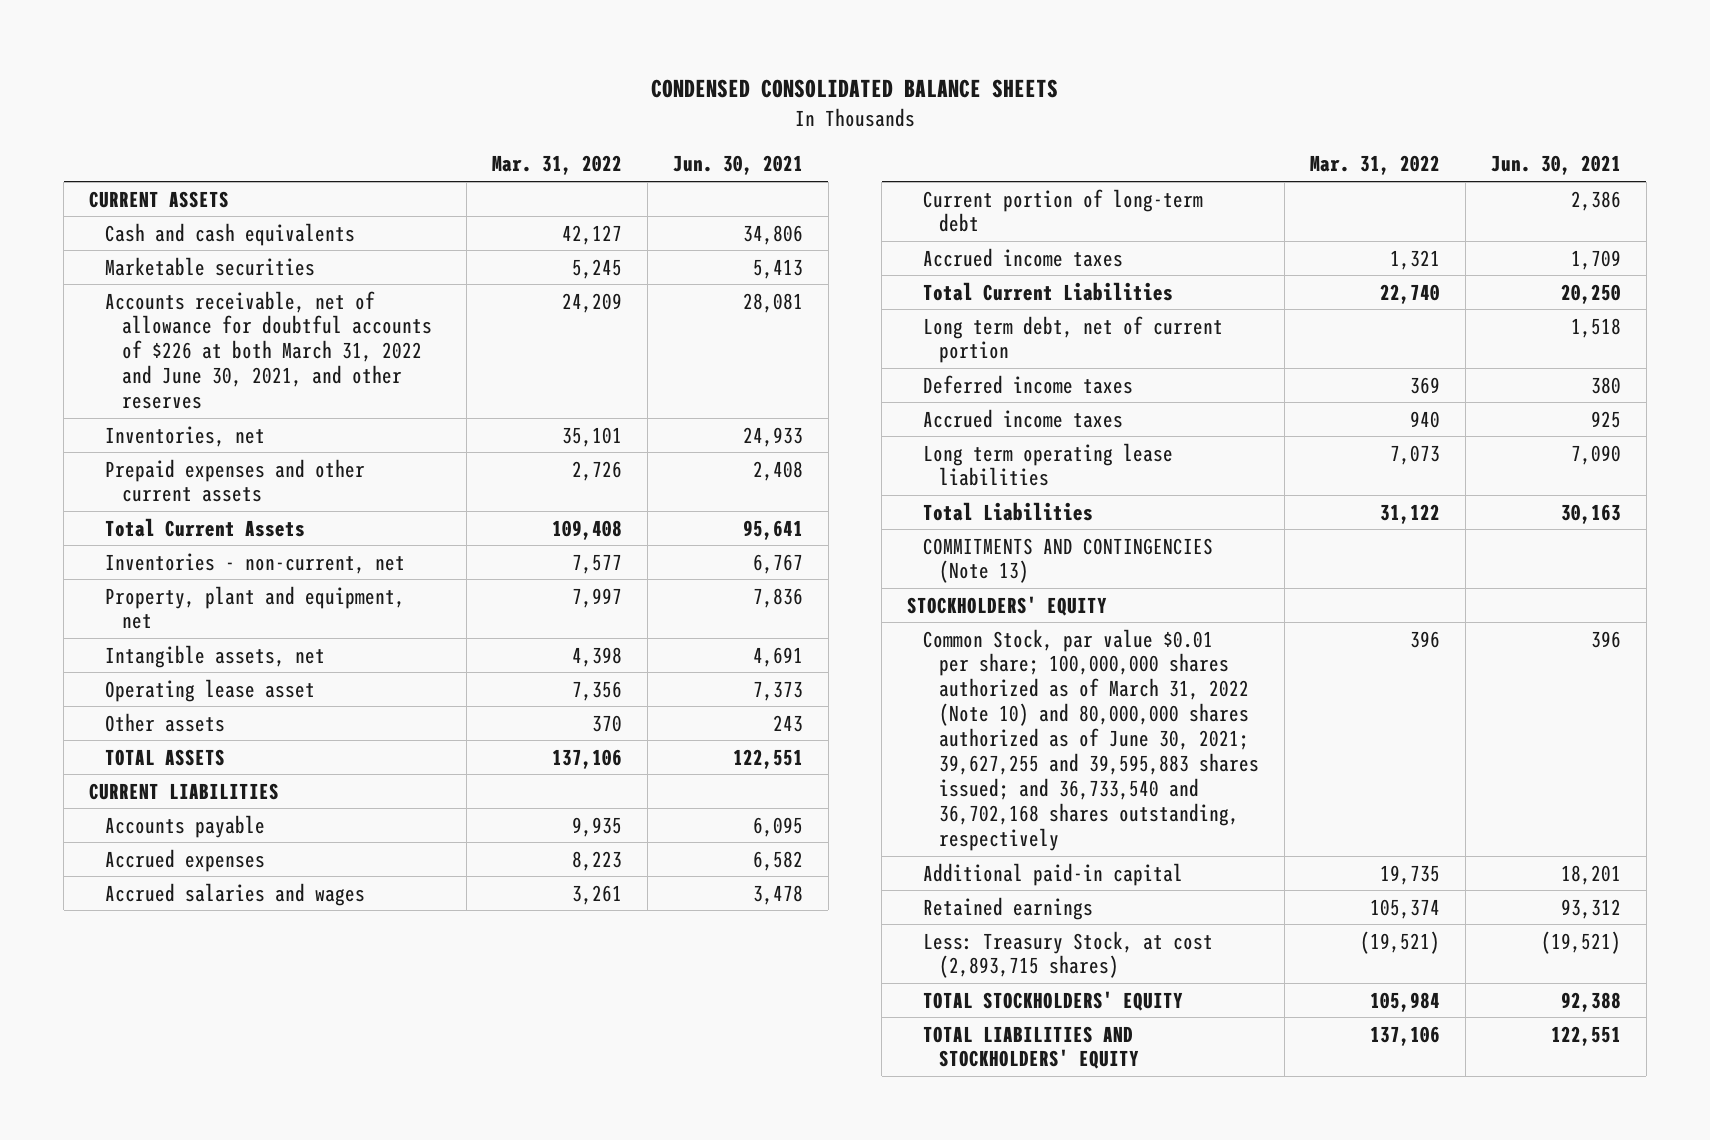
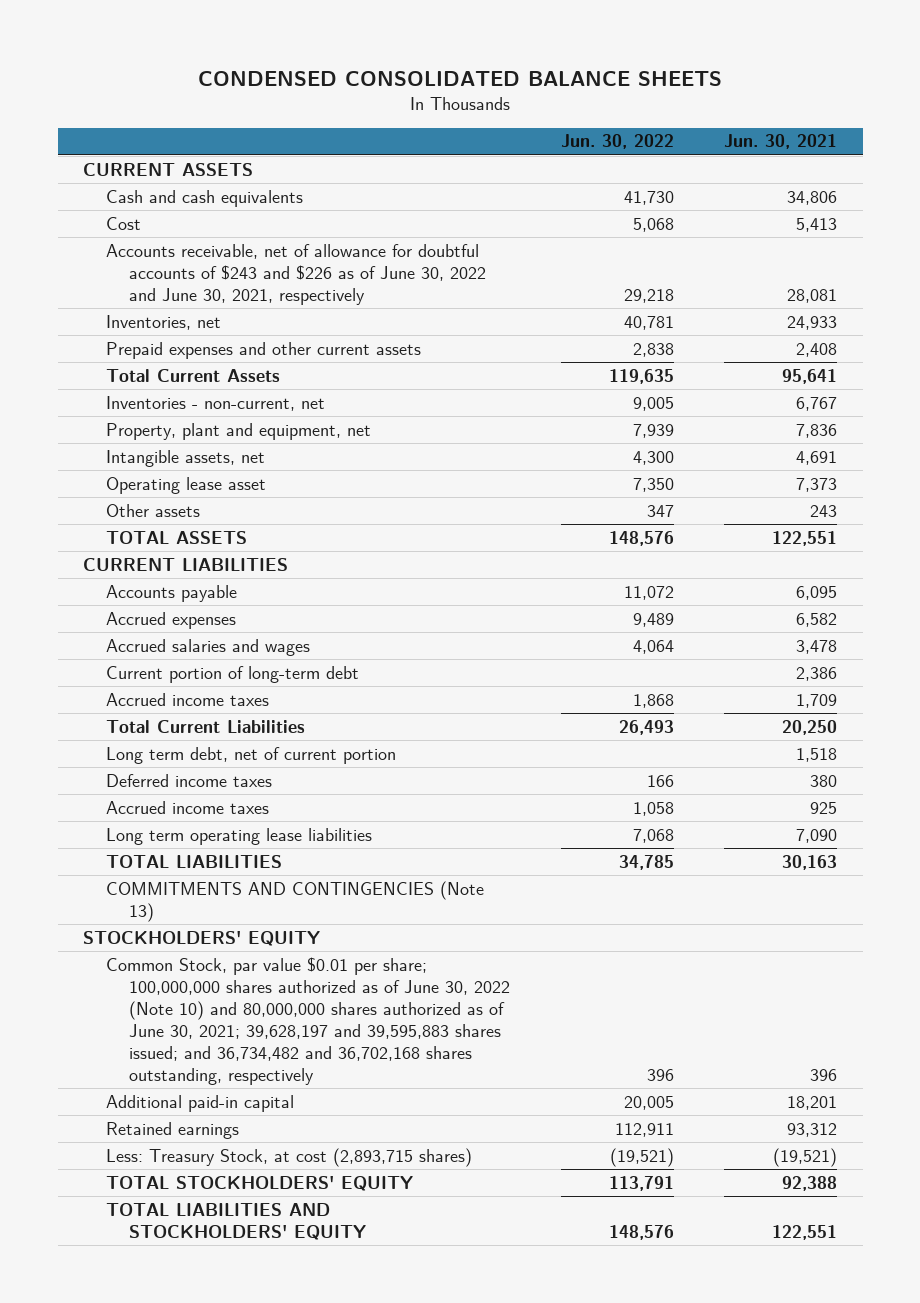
[492,155,623,176] Mar. 31, 2022 -> none
none -> [560,134,674,150] Jun. 30, 2022
[105,256,316,276] Marketable securities -> [106,216,142,230] Cost
[105,290,432,410] Accounts receivable, net of allowance for doubtful accounts of $226 at both March 31, 2022 and June 30, 2021, and other reserves -> [106,243,487,305] Accounts receivable, net of allowance for doubtful accounts of $243 and $226 as of June 30, 2022 and June 30, 2021, respectively
[923,501,1094,521] Total Liabilities -> [106,854,283,868] TOTAL LIABILITIES
[923,628,1260,852] Common Stock, par value $0.01 per share; 100,000,000 shares authorized as of March 31, 2022 (Note 10) and 80,000,000 shares authorized as of June 30, 2021; 39,627,255 and 39,595,883 shares issued; and 36,733,540 and 36,702,168 shares outstanding, respectively -> [106,956,511,1085] Common Stock, par value $0.01 per share; 100,000,000 shares authorized as of June 30, 2022 (Note 10) and 80,000,000 shares authorized as of June 30, 2021; 39,628,197 and 39,595,883 shares issued; and 36,734,482 and 36,702,168 shares outstanding, respectively

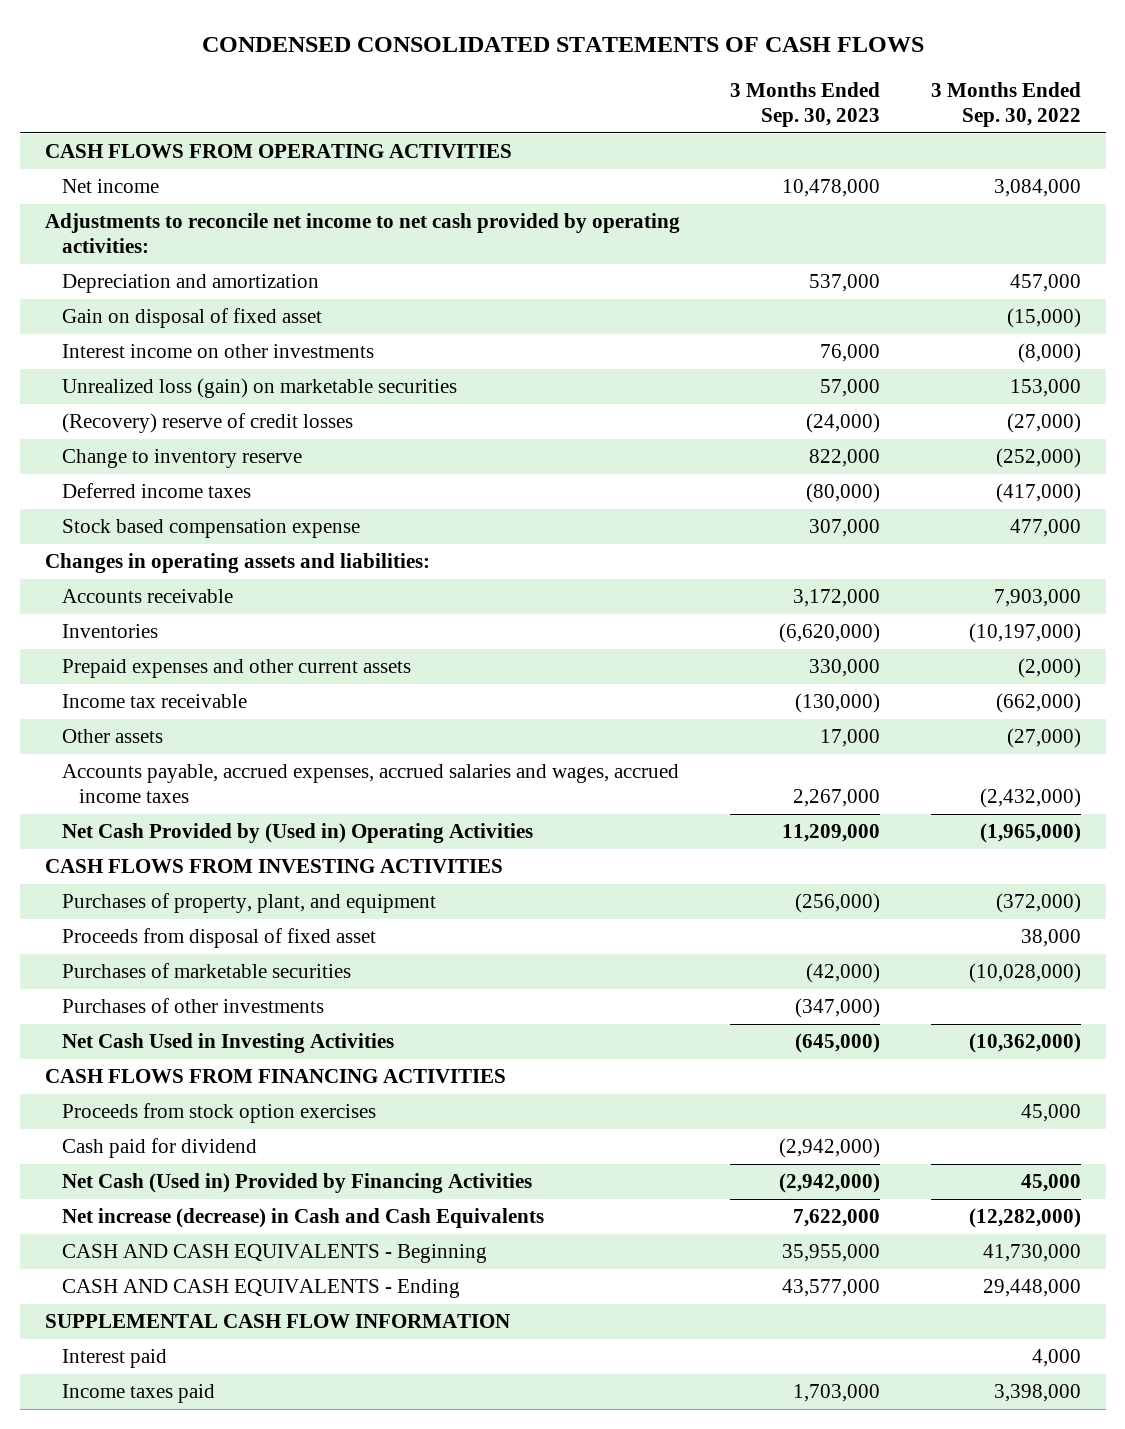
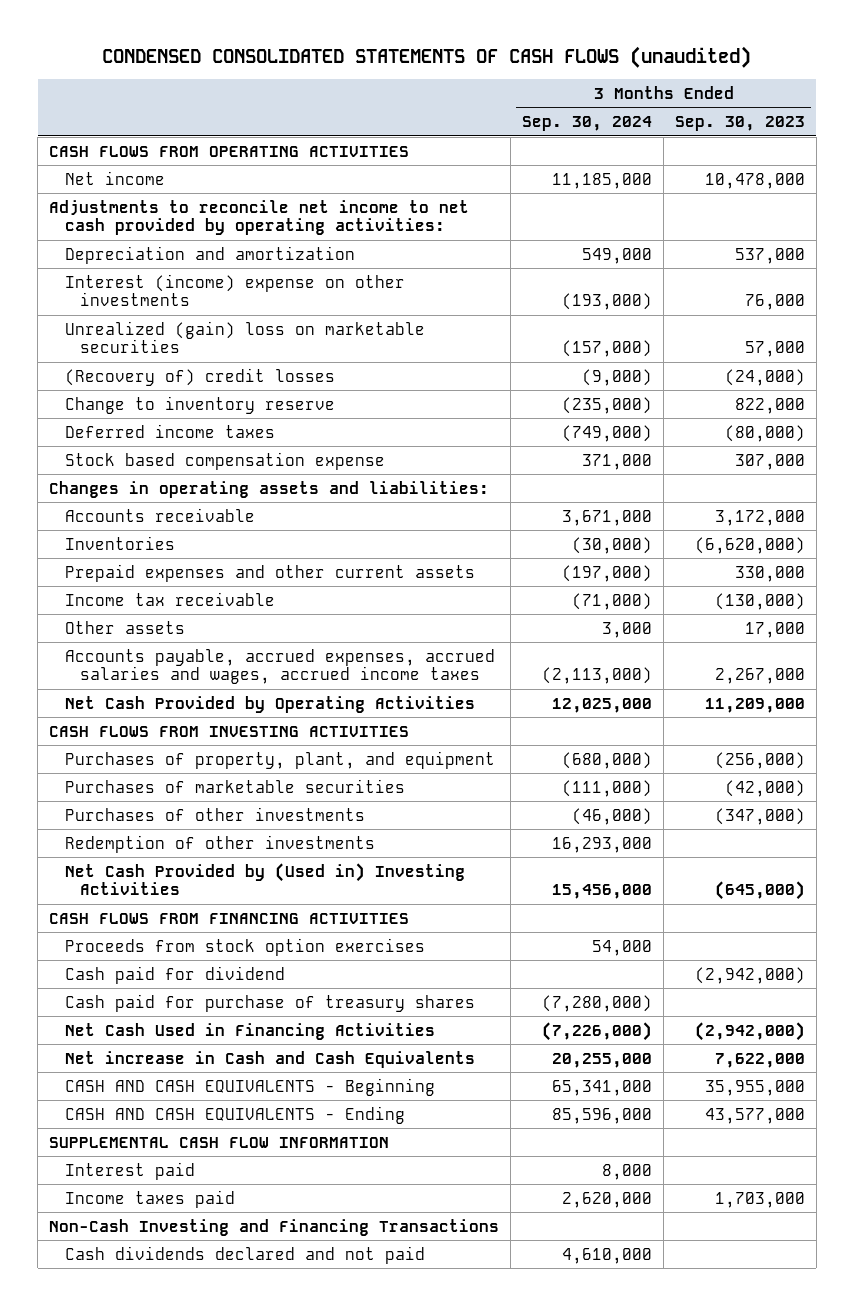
[201,37,924,53] CONDENSED CONSOLIDATED STATEMENTS OF CASH FLOWS -> [102,45,752,68] CONDENSED CONSOLIDATED STATEMENTS OF CASH FLOWS (unaudited)
[930,82,1081,128] 3 Months Ended Sep. 30, 2022 -> none
none -> [522,116,653,132] Sep. 30, 2024
[61,308,322,329] Gain on disposal of fixed asset -> none
[61,344,374,359] Interest income on other investments -> [64,273,405,307] Interest (income) expense on other investments
[61,378,457,399] Unrealized loss (gain) on marketable securities -> [64,320,425,354] Unrealized (gain) loss on marketable securities
[61,413,353,434] (Recovery) reserve of credit losses -> [64,367,335,386] (Recovery of) credit losses
[61,823,533,844] Net Cash Provided by (Used in) Operating Activities -> [64,695,475,713] Net Cash Provided by Operating Activities
[61,928,376,949] Proceeds from disposal of fixed asset -> none
none -> [64,834,375,853] Redemption of other investments
[61,1033,394,1054] Net Cash Used in Investing Activities -> [64,862,465,896] Net Cash Provided by (Used in) Investing Activities
none -> [64,993,475,1012] Cash paid for purchase of treasury shares
[61,1173,532,1194] Net Cash (Used in) Provided by Financing Activities -> [64,1022,435,1040] Net Cash Used in Financing Activities
[61,1208,544,1229] Net increase (decrease) in Cash and Cash Equivalents -> [64,1050,475,1068] Net increase in Cash and Cash Equivalents
none -> [49,1218,500,1236] Non-Cash Investing and Financing Transactions
none -> [64,1245,425,1264] Cash dividends declared and not paid

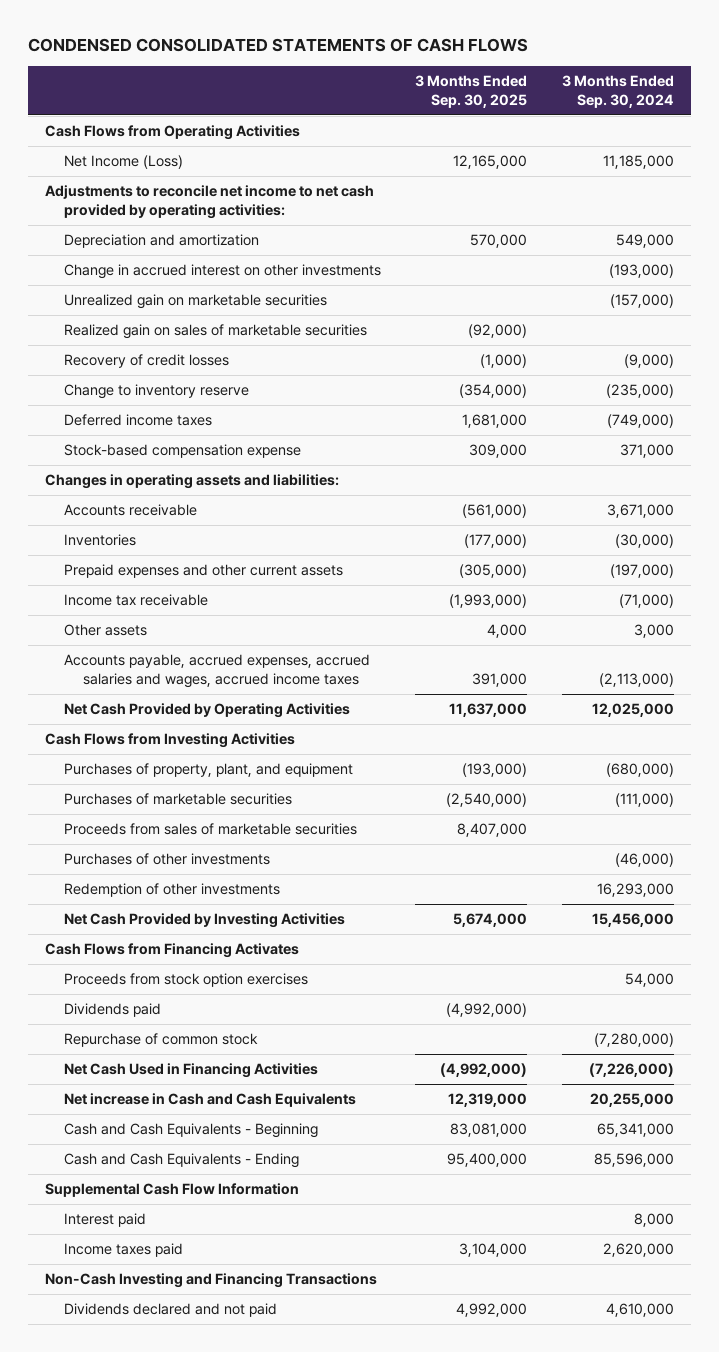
[102,45,752,68] CONDENSED CONSOLIDATED STATEMENTS OF CASH FLOWS (unaudited) -> [27,37,528,52] CONDENSED CONSOLIDATED STATEMENTS OF CASH FLOWS
[675,116,806,132] Sep. 30, 2023 -> none
none -> [415,74,528,108] 3 Months Ended Sep. 30, 2025
[49,145,410,157] CASH FLOWS FROM OPERATING ACTIVITIES -> [45,125,301,141] Cash Flows from Operating Activities
[64,170,165,185] Net income -> [64,155,184,170] Net Income (Loss)
[64,273,405,307] Interest (income) expense on other investments -> [64,264,382,280] Change in accrued interest on other investments
[64,320,425,354] Unrealized (gain) loss on marketable securities -> [64,294,328,310] Unrealized gain on marketable securities
none -> [64,324,368,340] Realized gain on sales of marketable securities
[64,367,335,386] (Recovery of) credit losses -> [64,354,230,369] Recovery of credit losses
[64,451,385,470] Stock based compensation expense -> [64,444,302,459] Stock-based compensation expense
[49,725,410,737] CASH FLOWS FROM INVESTING ACTIVITIES -> [45,733,296,749] Cash Flows from Investing Activities
none -> [64,823,358,836] Proceeds from sales of marketable securities
[64,862,465,896] Net Cash Provided by (Used in) Investing Activities -> [64,913,346,929] Net Cash Provided by Investing Activities
[49,912,410,924] CASH FLOWS FROM FINANCING ACTIVITIES -> [45,943,300,959] Cash Flows from Financing Activates
[64,965,285,984] Cash paid for dividend -> [64,1003,162,1018] Dividends paid
[64,993,475,1012] Cash paid for purchase of treasury shares -> [64,1033,259,1048] Repurchase of common stock
[64,1077,435,1096] CASH AND CASH EQUIVALENTS - Beginning -> [64,1123,319,1139] Cash and Cash Equivalents - Beginning
[64,1105,405,1124] CASH AND CASH EQUIVALENTS - Ending -> [64,1153,300,1169] Cash and Cash Equivalents - Ending
[49,1136,390,1148] SUPPLEMENTAL CASH FLOW INFORMATION -> [45,1183,300,1198] Supplemental Cash Flow Information
[64,1245,425,1264] Cash dividends declared and not paid -> [64,1303,278,1318] Dividends declared and not paid

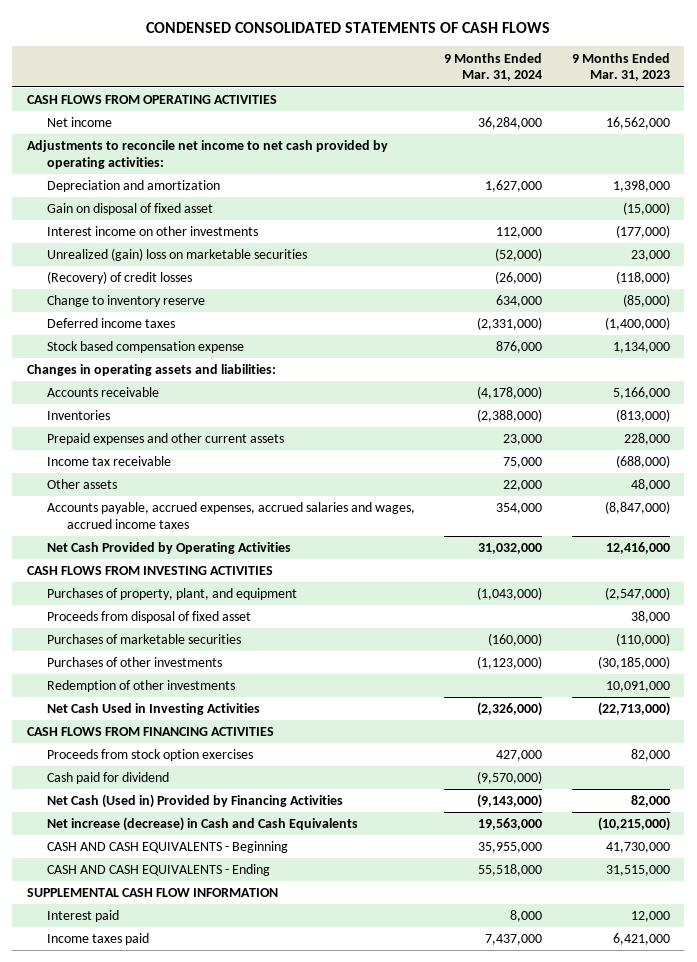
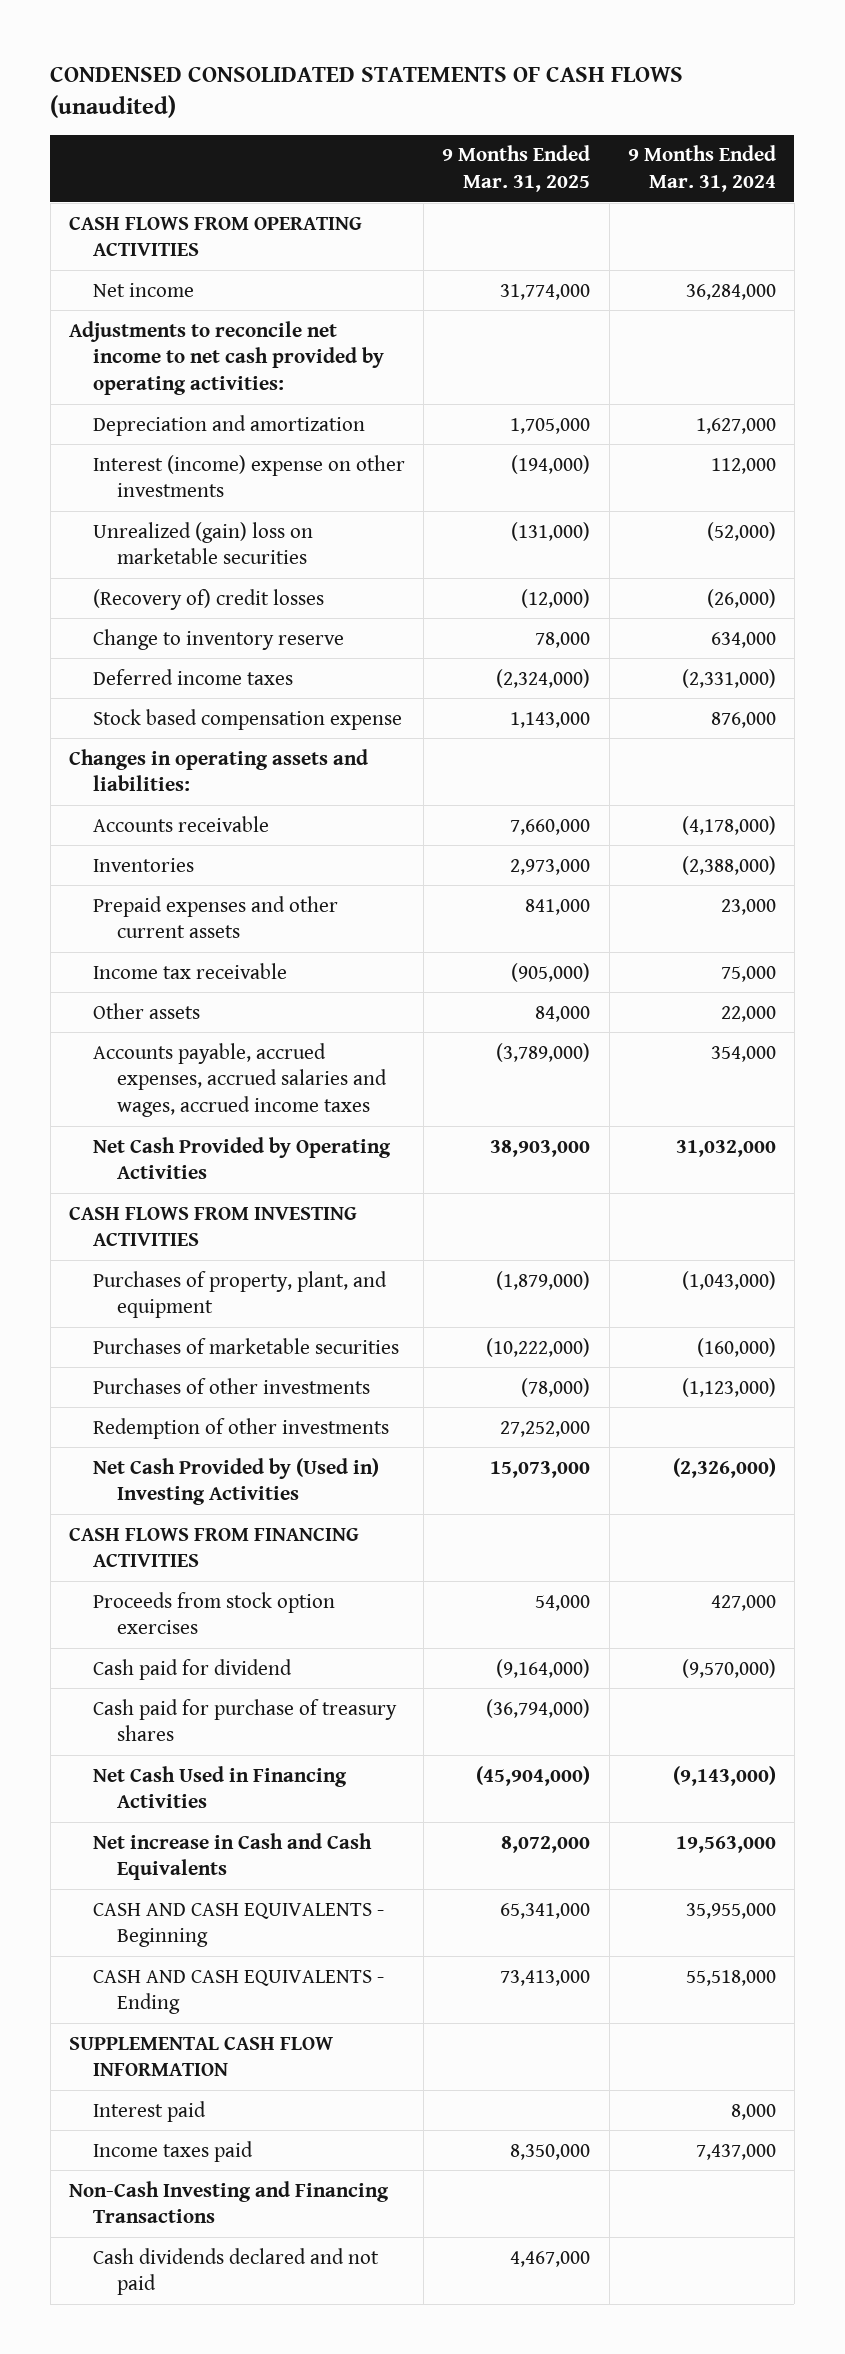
[146,22,551,34] CONDENSED CONSOLIDATED STATEMENTS OF CASH FLOWS -> [50,67,684,119] CONDENSED CONSOLIDATED STATEMENTS OF CASH FLOWS (unaudited)
[571,52,670,82] 9 Months Ended Mar. 31, 2023 -> none
none -> [442,145,591,192] 9 Months Ended Mar. 31, 2025
[46,203,213,216] Gain on disposal of fixed asset -> none
[46,226,258,237] Interest income on other investments -> [93,454,406,498] Interest (income) expense on other investments
[46,271,192,285] (Recovery) of credit losses -> [93,588,325,610] (Recovery of) credit losses
[46,611,251,624] Proceeds from disposal of fixed asset -> none
[46,703,260,716] Net Cash Used in Investing Activities -> [93,1457,380,1506] Net Cash Provided by (Used in) Investing Activities
none -> [93,1698,398,1742] Cash paid for purchase of treasury shares
[46,794,343,809] Net Cash (Used in) Provided by Financing Activities -> [93,1765,348,1809] Net Cash Used in Financing Activities
[46,817,358,832] Net increase (decrease) in Cash and Cash Equivalents -> [93,1832,373,1881] Net increase in Cash and Cash Equivalents
none -> [69,2180,390,2224] Non-Cash Investing and Financing Transactions
none -> [93,2247,380,2296] Cash dividends declared and not paid

